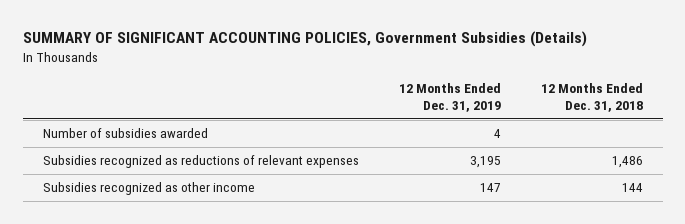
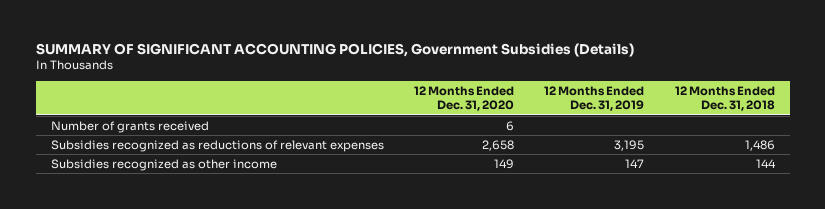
none -> [414,86,515,112] 12 Months Ended Dec. 31, 2020
[42,128,208,139] Number of subsidies awarded -> none
none -> [50,120,209,133] Number of grants received

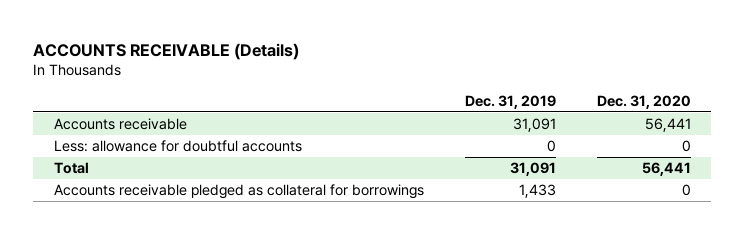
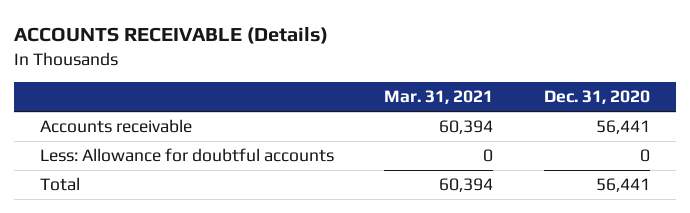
[464,94,556,109] Dec. 31, 2019 -> none
none -> [384,90,494,105] Mar. 31, 2021
[53,140,302,153] Less: allowance for doubtful accounts -> [39,148,334,163] Less: Allowance for doubtful accounts
[53,184,424,200] Accounts receivable pledged as collateral for borrowings -> none

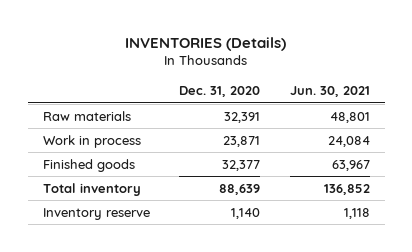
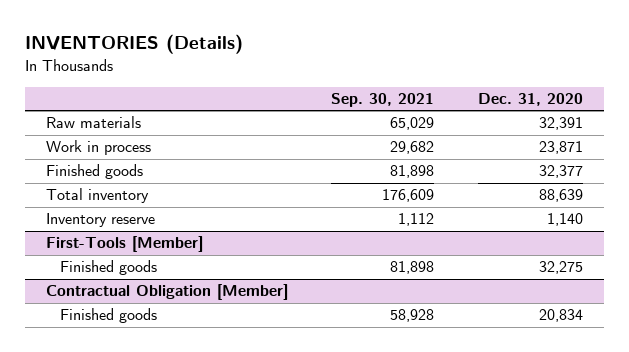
[289,85,370,97] Jun. 30, 2021 -> none
none -> [331,92,435,107] Sep. 30, 2021
none -> [46,236,204,253] First-Tools [Member]
none -> [59,260,157,276] Finished goods
none -> [46,284,289,301] Contractual Obligation [Member]
none -> [59,308,157,324] Finished goods

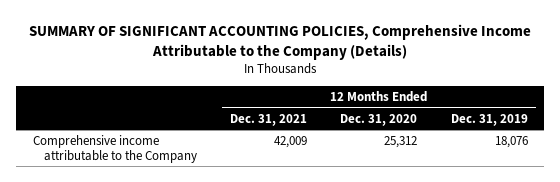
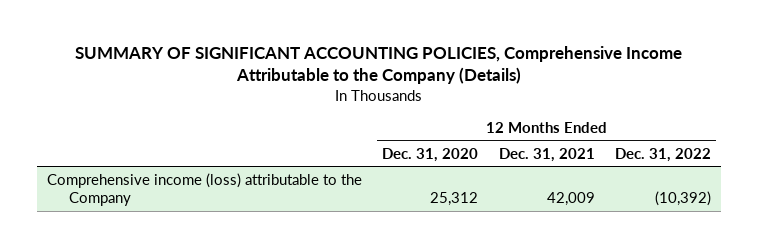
[450,113,528,126] Dec. 31, 2019 -> none
none -> [615,147,712,162] Dec. 31, 2022
[32,134,197,163] Comprehensive income attributable to the Company -> [46,172,362,206] Comprehensive income (loss) attributable to the Company

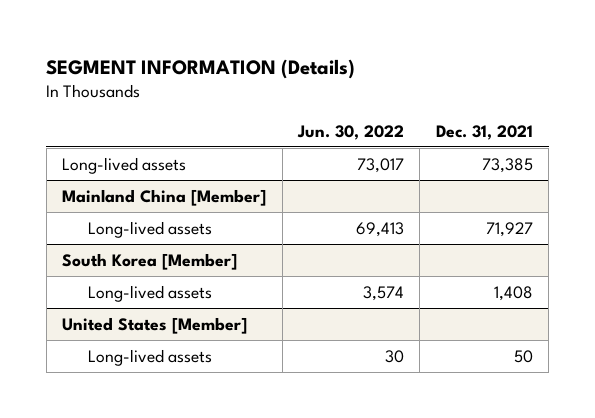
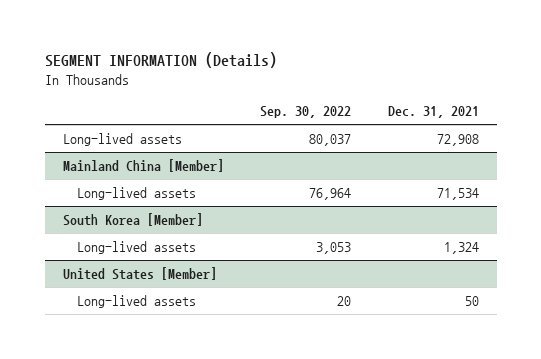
[296,124,404,140] Jun. 30, 2022 -> none
none -> [260,106,352,119] Sep. 30, 2022
[481,157,533,173] 73,385 -> [436,133,479,146] 72,908
[485,221,533,237] 71,927 -> [436,187,479,200] 71,534
[493,285,533,301] 1,408 -> [443,241,479,254] 1,324

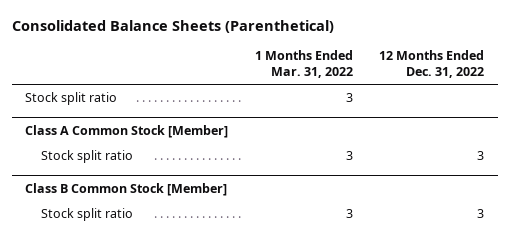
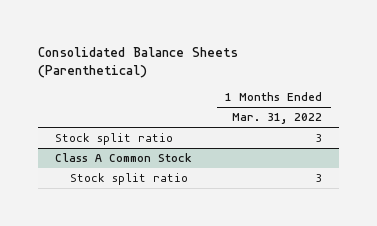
[379,50,485,79] 12 Months Ended Dec. 31, 2022 -> none
[41,149,134,163] Stock split ratio -> none
[25,182,228,196] Class B Common Stock [Member] -> none
[25,124,229,138] Class A Common Stock [Member] -> [54,153,192,163] Class A Common Stock

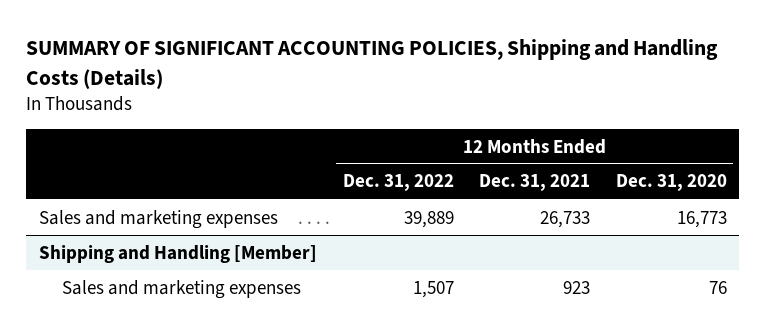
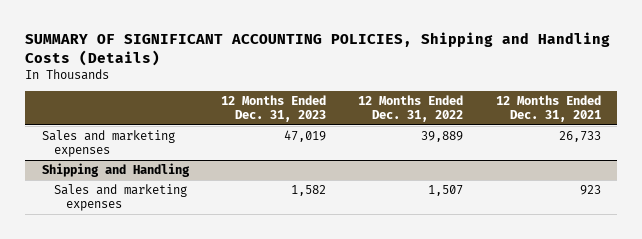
[615,174,727,192] Dec. 31, 2020 -> none
none -> [220,94,326,123] 12 Months Ended Dec. 31, 2023
[38,244,317,263] Shipping and Handling [Member] -> [41,163,190,178] Shipping and Handling

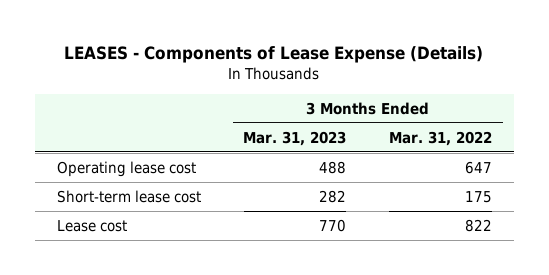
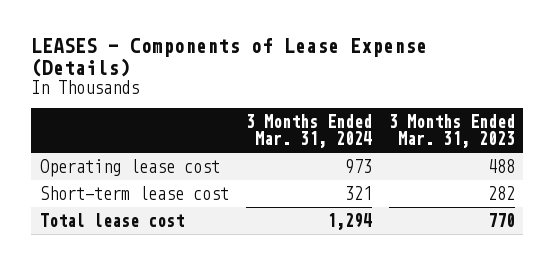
[389,130,493,146] Mar. 31, 2022 -> none
none -> [245,113,372,149] 3 Months Ended Mar. 31, 2024
[56,219,127,232] Lease cost -> [39,213,184,228] Total lease cost

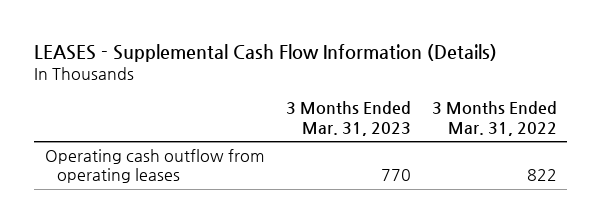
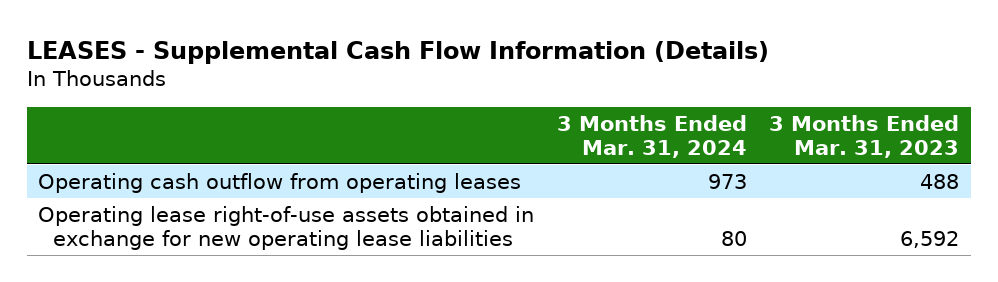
[431,101,557,136] 3 Months Ended Mar. 31, 2022 -> none
none -> [556,114,747,158] 3 Months Ended Mar. 31, 2024
[380,169,411,182] 770 -> [920,174,960,190] 488
none -> [38,206,535,251] Operating lease right-of-use assets obtained in exchange for new operating lease liabilities

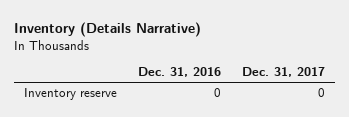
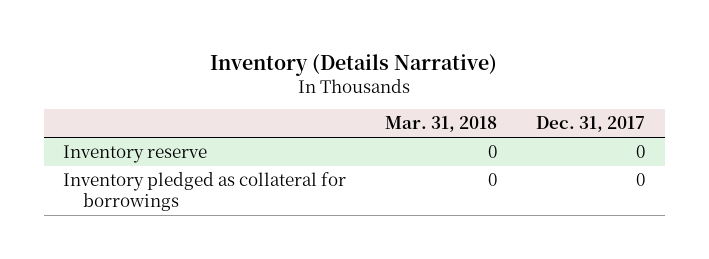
[138,67,222,78] Dec. 31, 2016 -> none
none -> [385,116,498,133] Mar. 31, 2018
none -> [63,171,347,212] Inventory pledged as collateral for borrowings

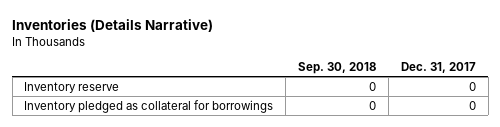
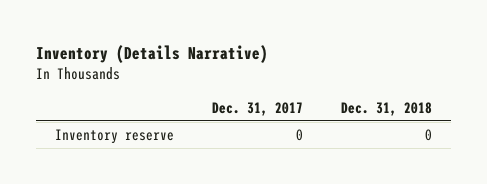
[12,19,214,33] Inventories (Details Narrative) -> [35,45,268,64] Inventory (Details Narrative)
[298,62,377,75] Sep. 30, 2018 -> none
none -> [340,101,432,116] Dec. 31, 2018
[24,99,274,113] Inventory pledged as collateral for borrowings -> none

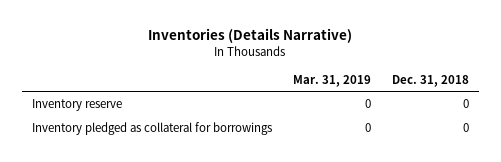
[35,45,268,64] Inventory (Details Narrative) -> [148,28,353,44] Inventories (Details Narrative)
[211,101,303,116] Dec. 31, 2017 -> none
none -> [292,74,371,87] Mar. 31, 2019
none -> [32,122,273,136] Inventory pledged as collateral for borrowings

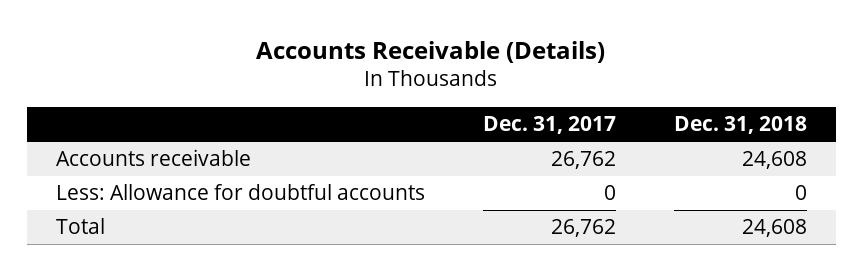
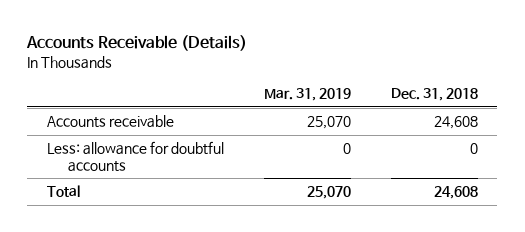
[482,116,616,135] Dec. 31, 2017 -> none
none -> [263,88,351,102] Mar. 31, 2019
[55,184,425,201] Less: Allowance for doubtful accounts -> [47,141,225,172] Less: allowance for doubtful accounts

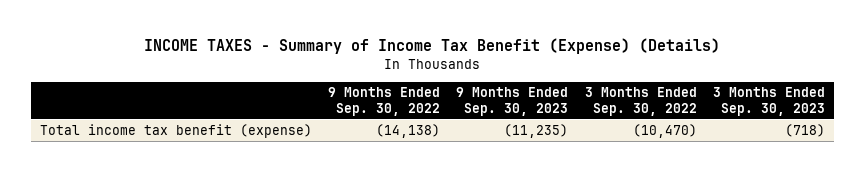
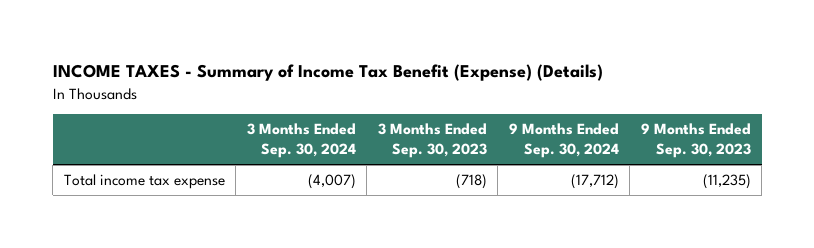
[328,86,441,117] 9 Months Ended Sep. 30, 2022 -> none
[584,86,697,117] 3 Months Ended Sep. 30, 2022 -> none
none -> [246,123,356,159] 3 Months Ended Sep. 30, 2024
none -> [508,123,619,159] 9 Months Ended Sep. 30, 2024
[39,124,312,139] Total income tax benefit (expense) -> [63,174,225,190] Total income tax expense

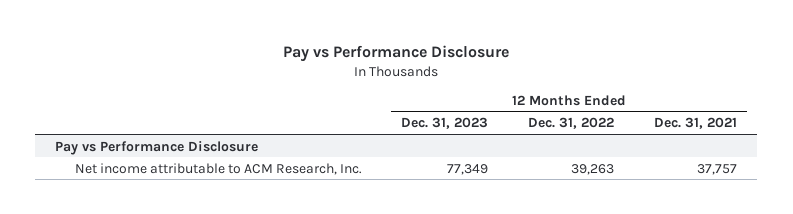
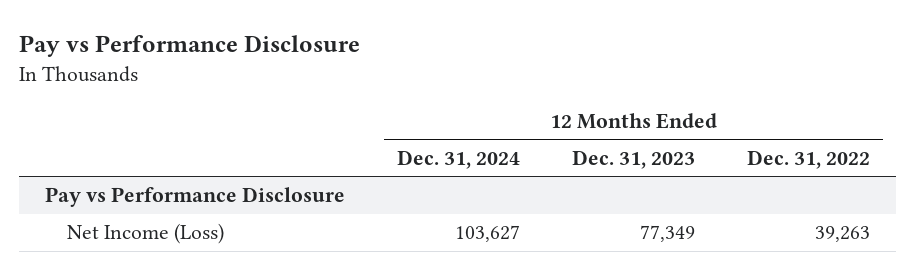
[654,117,738,130] Dec. 31, 2021 -> none
none -> [396,149,520,169] Dec. 31, 2024
[74,162,362,175] Net income attributable to ACM Research, Inc. -> [67,223,225,245] Net Income (Loss)

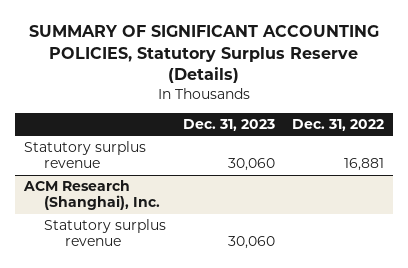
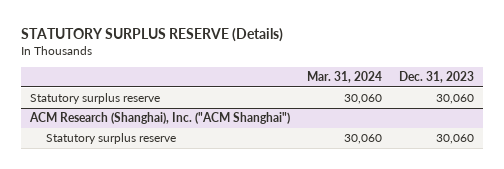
[28,24,379,84] SUMMARY OF SIGNIFICANT ACCOUNTING POLICIES, Statutory Surplus Reserve (Details) -> [21,28,284,43] STATUTORY SURPLUS RESERVE (Details)
[292,118,385,131] Dec. 31, 2022 -> none
none -> [307,71,383,84] Mar. 31, 2024
[23,141,146,169] Statutory surplus revenue -> [29,93,160,105] Statutory surplus reserve
[22,180,161,211] ACM Research (Shanghai), Inc. -> [28,112,290,125] ACM Research (Shanghai), Inc. ("ACM Shanghai")
[44,219,167,247] Statutory surplus revenue -> [45,133,176,145] Statutory surplus reserve

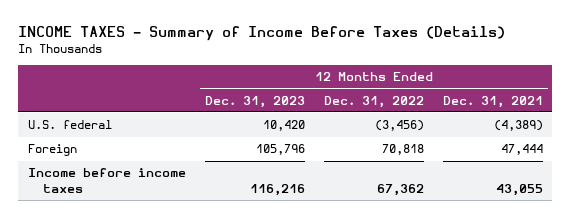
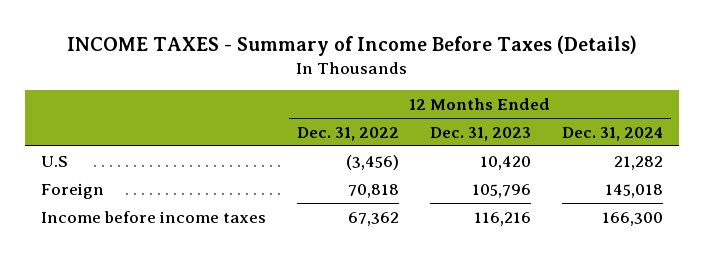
[442,95,543,108] Dec. 31, 2021 -> none
none -> [562,126,664,141] Dec. 31, 2024
[27,120,112,130] U.S. federal -> [40,155,68,167] U.S

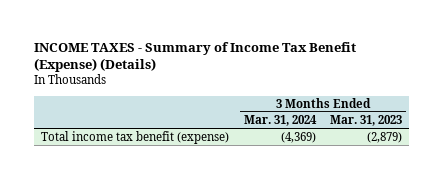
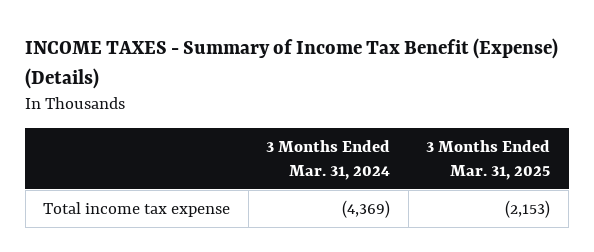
[330,115,403,127] Mar. 31, 2023 -> none
none -> [426,140,551,180] 3 Months Ended Mar. 31, 2025
[41,131,230,145] Total income tax benefit (expense) -> [43,201,231,217] Total income tax expense

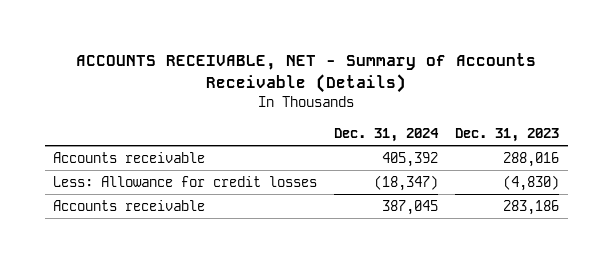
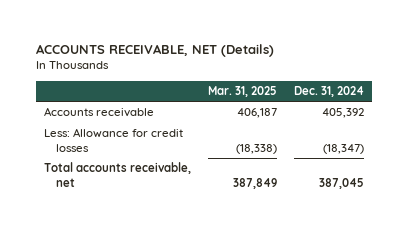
[76,53,537,94] ACCOUNTS RECEIVABLE, NET - Summary of Accounts Receivable (Details) -> [36,43,275,57] ACCOUNTS RECEIVABLE, NET (Details)
[455,127,560,142] Dec. 31, 2023 -> none
none -> [208,86,278,98] Mar. 31, 2025
[53,199,206,211] Accounts receivable -> [44,162,192,187] Total accounts receivable, net

